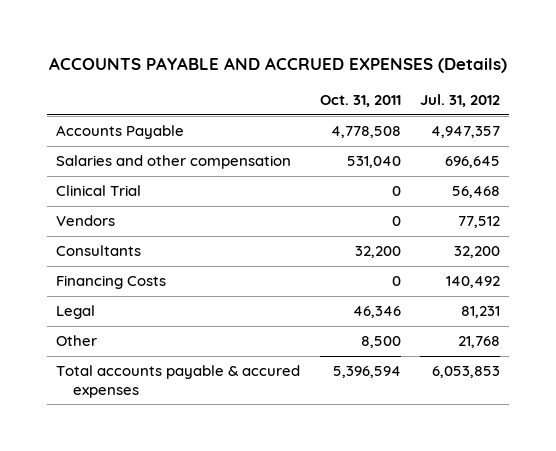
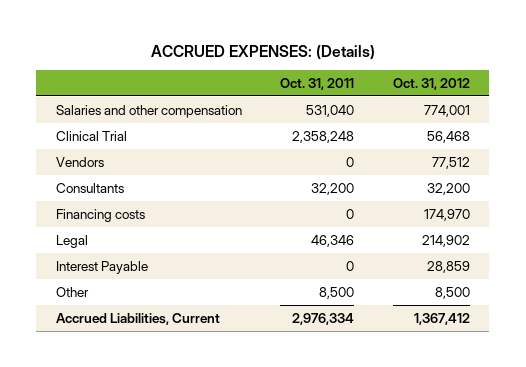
[49,57,508,74] ACCOUNTS PAYABLE AND ACCRUED EXPENSES (Details) -> [150,44,375,60] ACCRUED EXPENSES: (Details)
[419,94,500,108] Jul. 31, 2012 -> none
none -> [393,77,471,90] Oct. 31, 2012
[56,125,185,140] Accounts Payable -> none
[391,186,401,197] 0 -> [292,130,355,143] 2,358,248
[56,275,167,290] Financing Costs -> [55,208,145,222] Financing costs
none -> [55,260,148,274] Interest Payable
[56,365,301,398] Total accounts payable & accured expenses -> none
none -> [55,312,220,325] Accrued Liabilities, Current

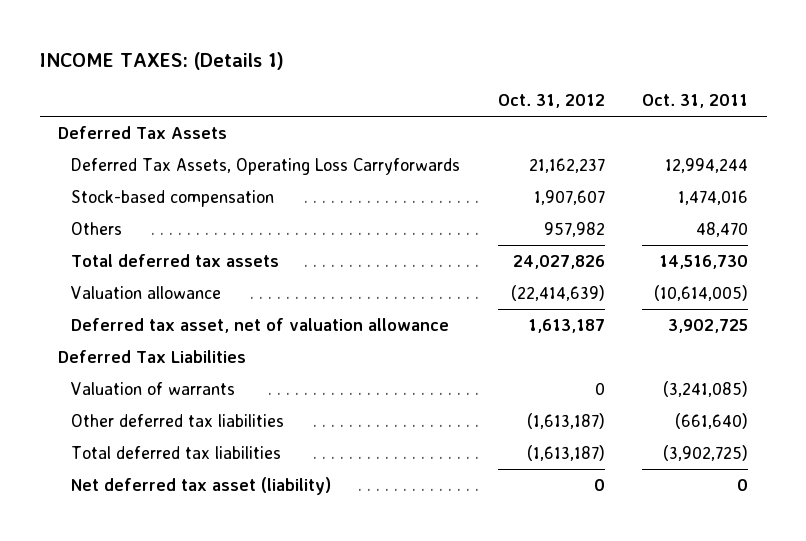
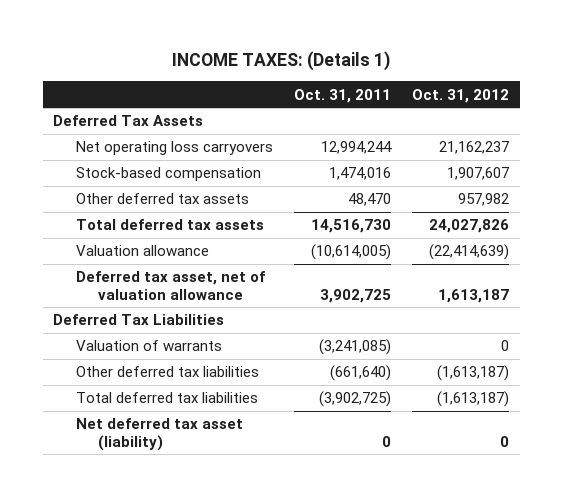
[71,158,461,176] Deferred Tax Assets, Operating Loss Carryforwards -> [75,141,273,156] Net operating loss carryovers
[71,222,123,236] Others -> [75,193,249,205] Other deferred tax assets

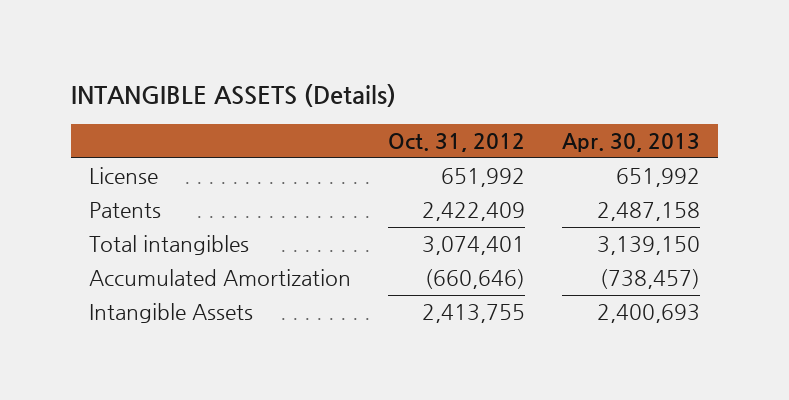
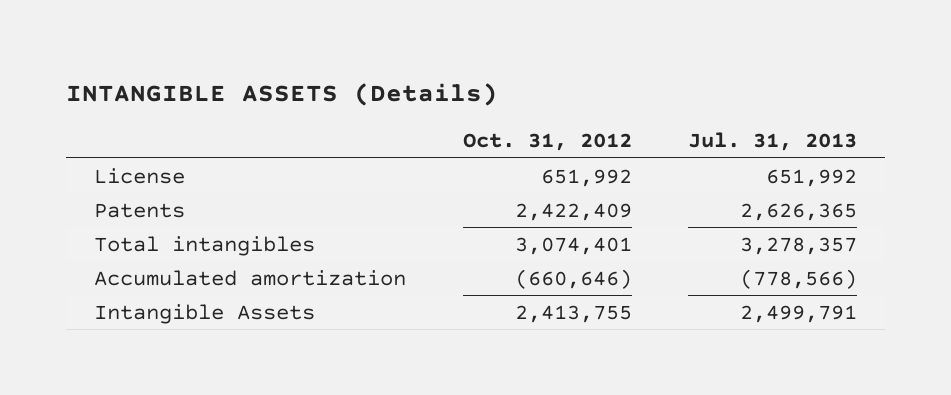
[561,132,700,152] Apr. 30, 2013 -> none
none -> [687,132,857,152] Jul. 31, 2013
[89,269,352,287] Accumulated Amortization -> [94,269,407,286] Accumulated amortization

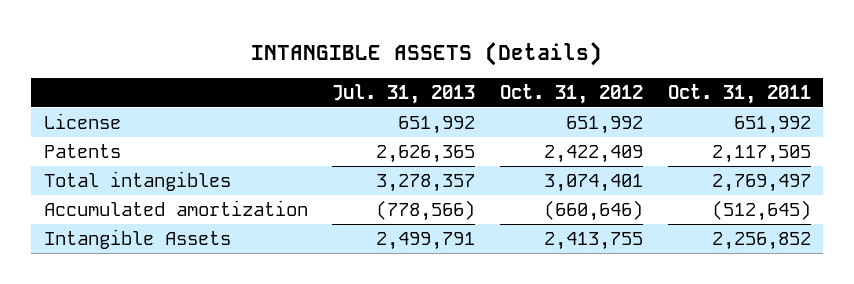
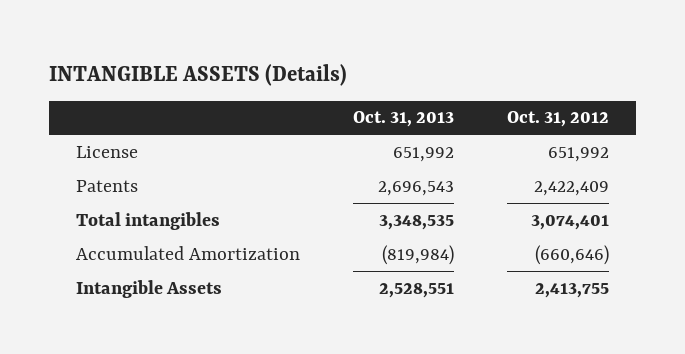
[332,83,476,104] Jul. 31, 2013 -> none
[667,83,811,104] Oct. 31, 2011 -> none
none -> [352,111,454,128] Oct. 31, 2013
[43,199,308,216] Accumulated amortization -> [75,245,300,260] Accumulated Amortization

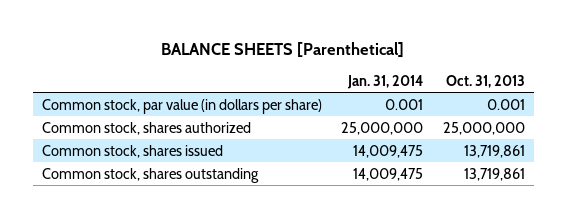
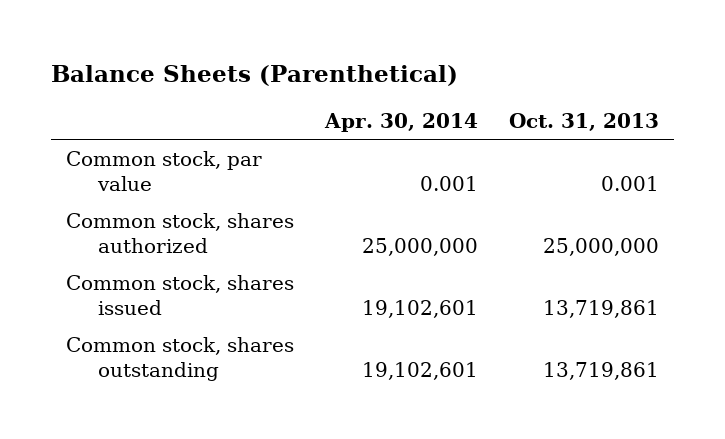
[161,41,405,58] BALANCE SHEETS [Parenthetical] -> [50,65,458,87] Balance Sheets (Parenthetical)
[347,74,424,89] Jan. 31, 2014 -> none
none -> [324,113,479,133] Apr. 30, 2014
[42,98,323,114] Common stock, par value (in dollars per share) -> [66,150,263,191] Common stock, par value

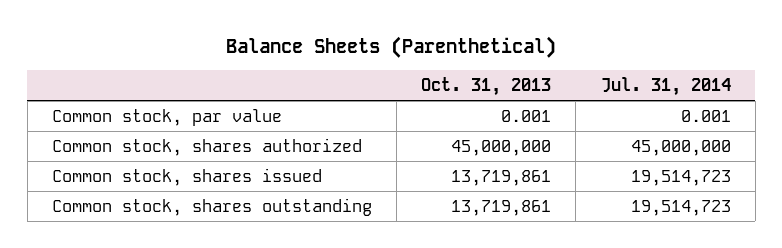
[324,113,479,133] Apr. 30, 2014 -> none
none -> [600,76,731,96] Jul. 31, 2014
[543,237,660,256] 25,000,000 -> [451,139,552,156] 45,000,000

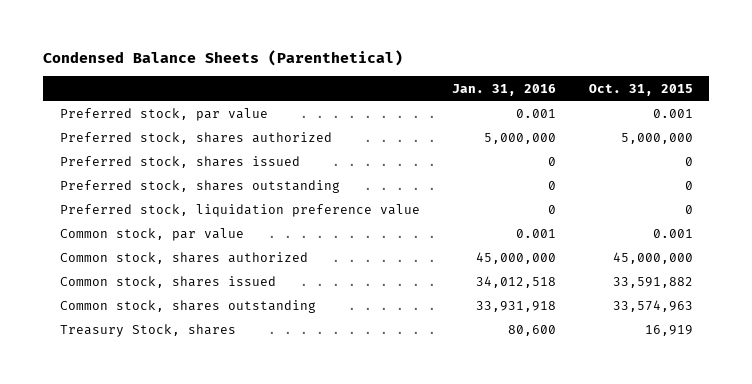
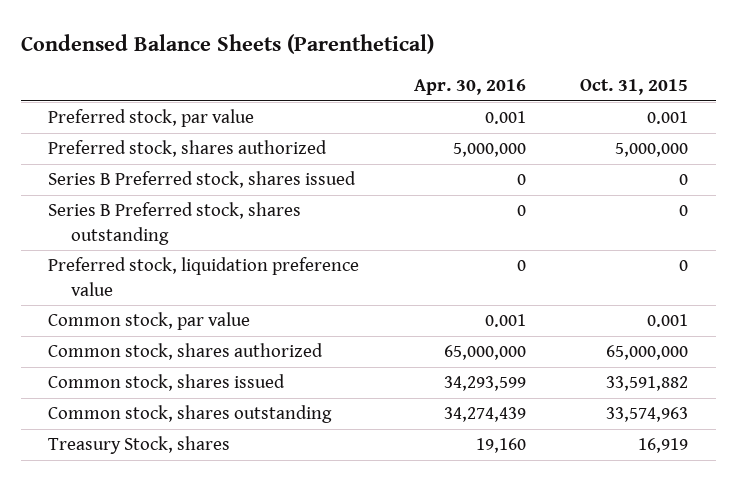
[452,83,557,96] Jan. 31, 2016 -> none
none -> [413,78,526,95] Apr. 30, 2016
[59,155,300,168] Preferred stock, shares issued -> [48,171,357,189] Series B Preferred stock, shares issued
[59,179,340,193] Preferred stock, shares outstanding -> [48,202,302,245] Series B Preferred stock, shares outstanding
[612,251,693,264] 45,000,000 -> [606,345,689,361] 65,000,000

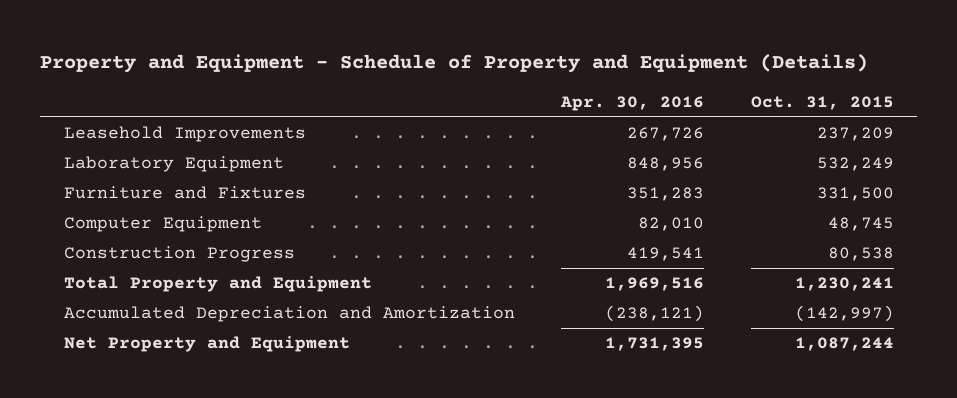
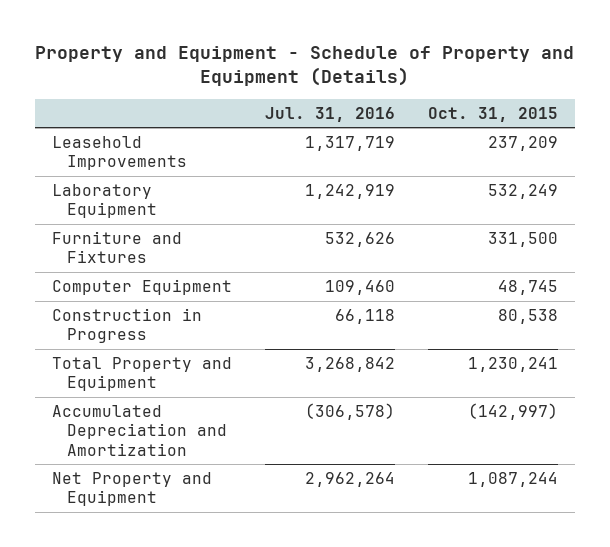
[560,95,705,111] Apr. 30, 2016 -> none
none -> [264,106,395,122] Jul. 31, 2016
[63,246,295,263] Construction Progress -> [51,307,202,344] Construction in Progress

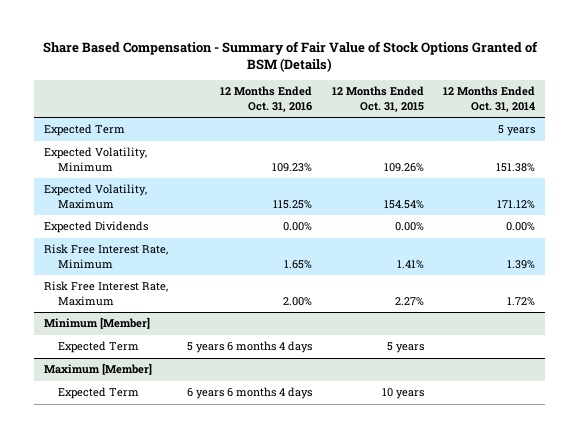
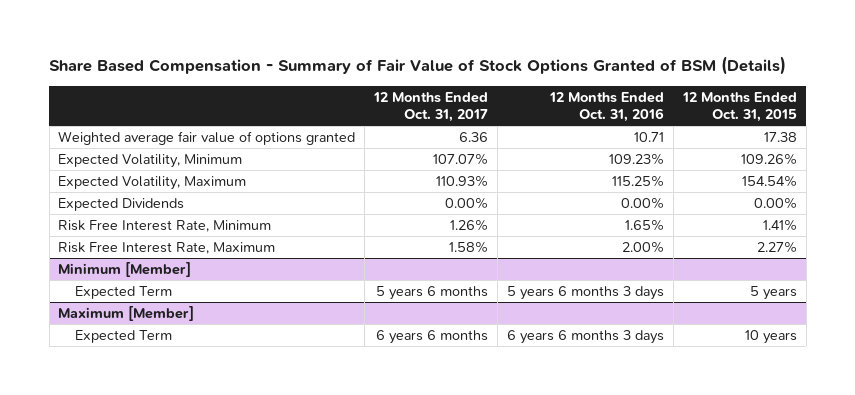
[443,86,536,112] 12 Months Ended Oct. 31, 2014 -> none
none -> [373,91,489,123] 12 Months Ended Oct. 31, 2017
[44,124,126,137] Expected Term -> none
none -> [58,130,356,145] Weighted average fair value of options granted
[187,341,313,354] 5 years 6 months 4 days -> [507,285,665,300] 5 years 6 months 3 days
[187,387,313,400] 6 years 6 months 4 days -> [507,329,665,344] 6 years 6 months 3 days

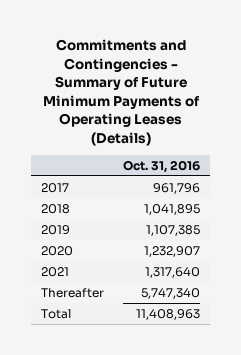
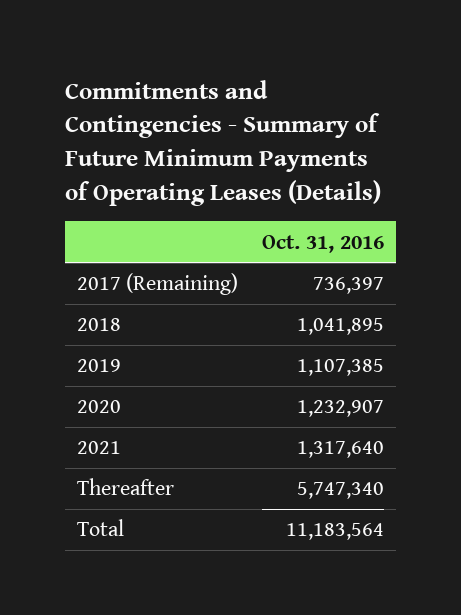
[41,183,70,194] 2017 -> [77,273,239,296] 2017 (Remaining)
[153,183,201,195] 961,796 -> [312,277,384,295] 736,397
[136,309,201,321] 11,408,963 -> [285,523,384,541] 11,183,564

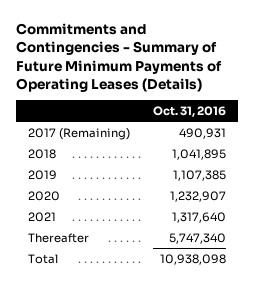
[312,277,384,295] 736,397 -> [179,127,227,139] 490,931
[285,523,384,541] 11,183,564 -> [160,253,227,265] 10,938,098

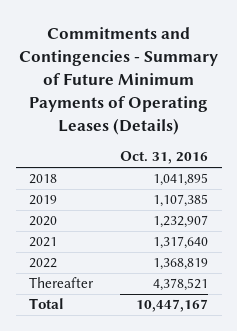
[27,127,130,140] 2017 (Remaining) -> none
none -> [29,258,58,269] 2022
[169,232,227,244] 5,747,340 -> [153,278,209,292] 4,378,521
[160,253,227,265] 10,938,098 -> [136,299,209,313] 10,447,167

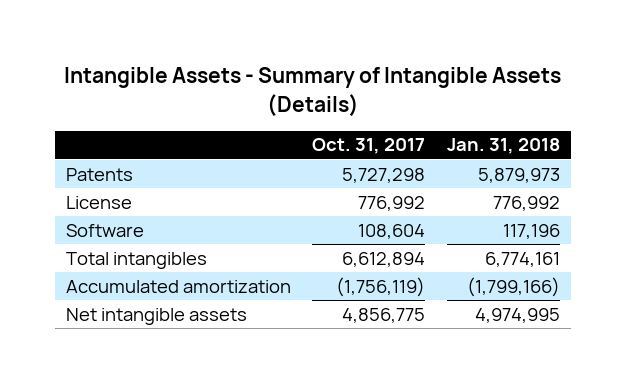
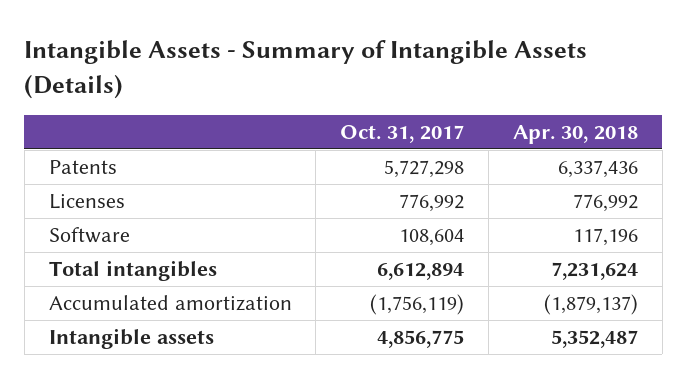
[447,138,561,155] Jan. 31, 2018 -> none
none -> [513,125,639,145] Apr. 30, 2018
[65,195,132,209] License -> [48,194,125,210] Licenses
[65,307,247,325] Net intangible assets -> [48,328,214,350] Intangible assets

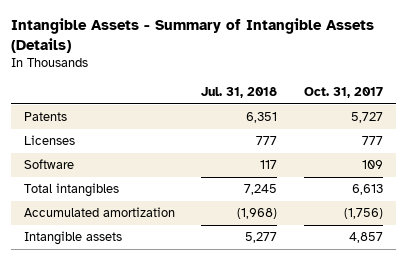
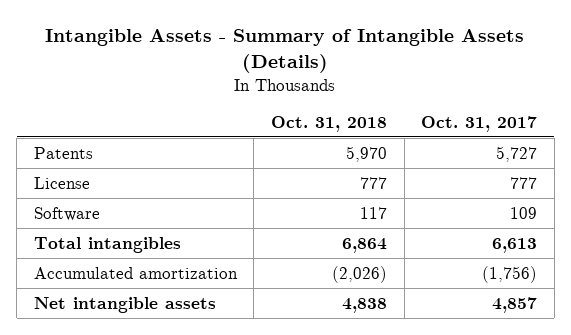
[201,86,278,98] Jul. 31, 2018 -> none
none -> [270,115,387,132] Oct. 31, 2018
[23,135,75,146] Licenses -> [33,176,90,189] License
[23,231,122,246] Intangible assets -> [33,296,216,313] Net intangible assets

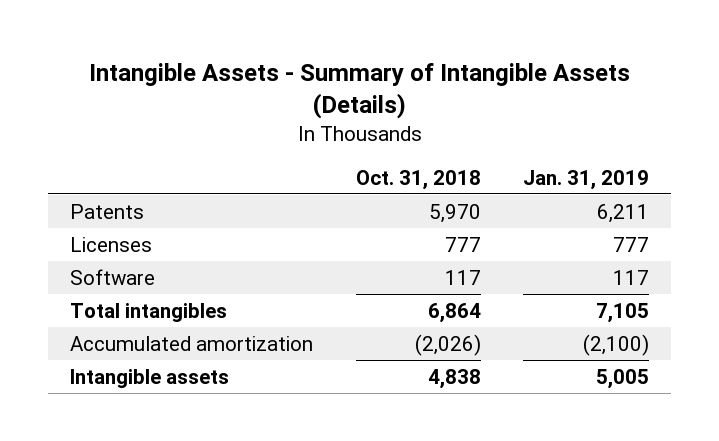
[421,115,538,132] Oct. 31, 2017 -> none
none -> [523,169,650,190] Jan. 31, 2019
[33,176,90,189] License -> [69,236,152,252] Licenses
[33,296,216,313] Net intangible assets -> [69,368,229,388] Intangible assets

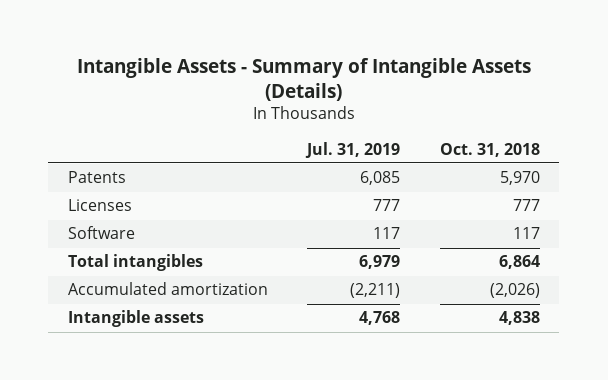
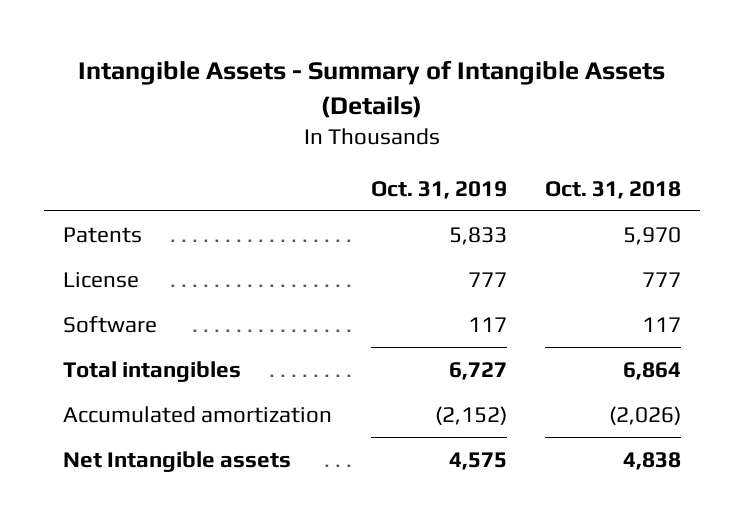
[305,141,401,158] Jul. 31, 2019 -> none
none -> [370,180,507,199] Oct. 31, 2019
[68,199,133,212] Licenses -> [63,271,140,288] License
[68,310,205,328] Intangible assets -> [63,450,292,472] Net Intangible assets

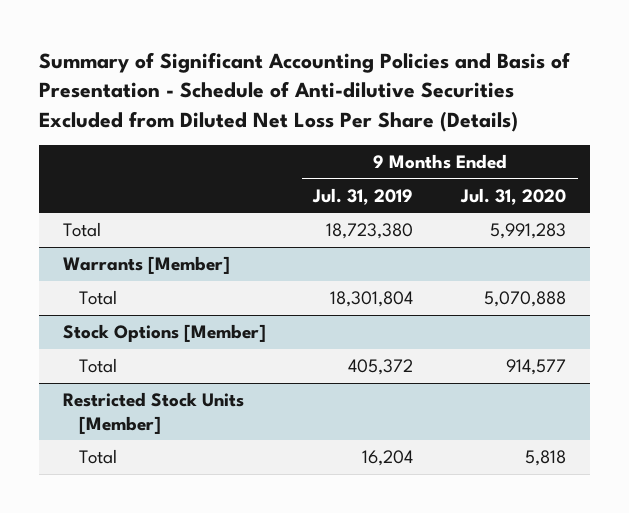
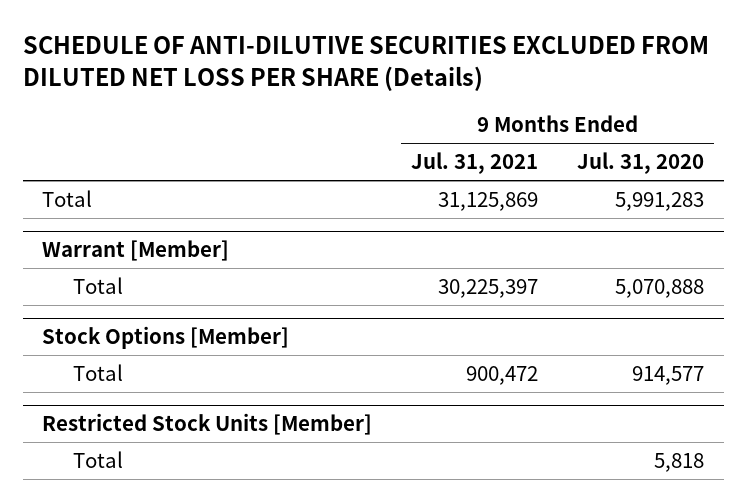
[39,52,571,132] Summary of Significant Accounting Policies and Basis of Presentation - Schedule of Anti-dilutive Securities Excluded from Diluted Net Loss Per Share (Details) -> [22,36,709,91] SCHEDULE OF ANTI-DILUTIVE SECURITIES EXCLUDED FROM DILUTED NET LOSS PER SHARE (Details)
[312,187,414,205] Jul. 31, 2019 -> none
none -> [411,152,539,175] Jul. 31, 2021
[62,255,230,274] Warrants [Member] -> [42,240,230,262] Warrant [Member]

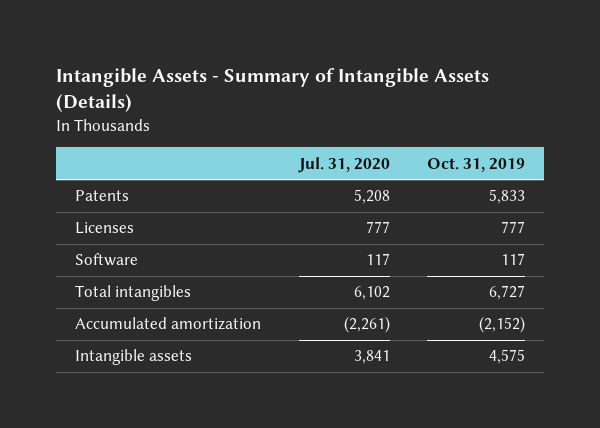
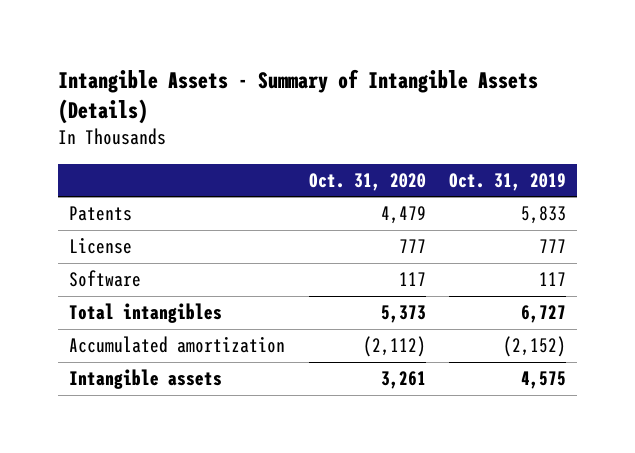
[297,156,390,173] Jul. 31, 2020 -> none
none -> [308,172,426,191] Oct. 31, 2020
[74,222,134,235] Licenses -> [69,237,133,255] License

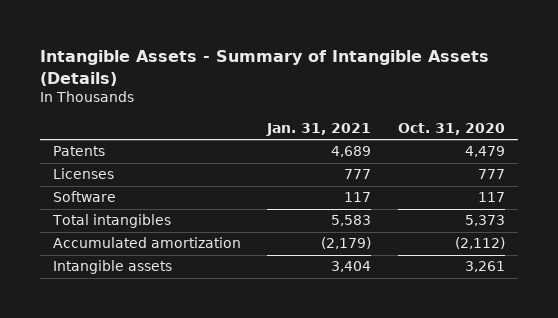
[448,172,566,191] Oct. 31, 2019 -> none
none -> [266,122,372,136] Jan. 31, 2021
[69,237,133,255] License -> [53,168,115,180] Licenses

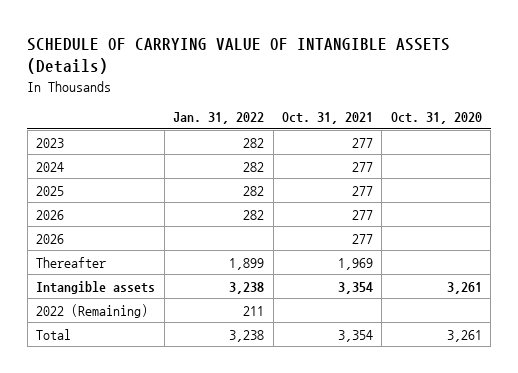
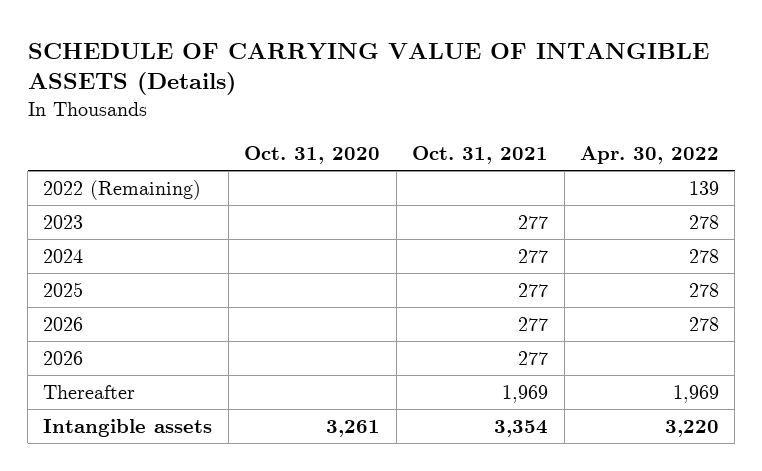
[173,112,265,125] Jan. 31, 2022 -> none
none -> [579,146,719,165] Apr. 30, 2022
[36,303,149,318] 2022 (Remaining) -> [43,179,202,200] 2022 (Remaining)
[36,328,72,340] Total -> none

